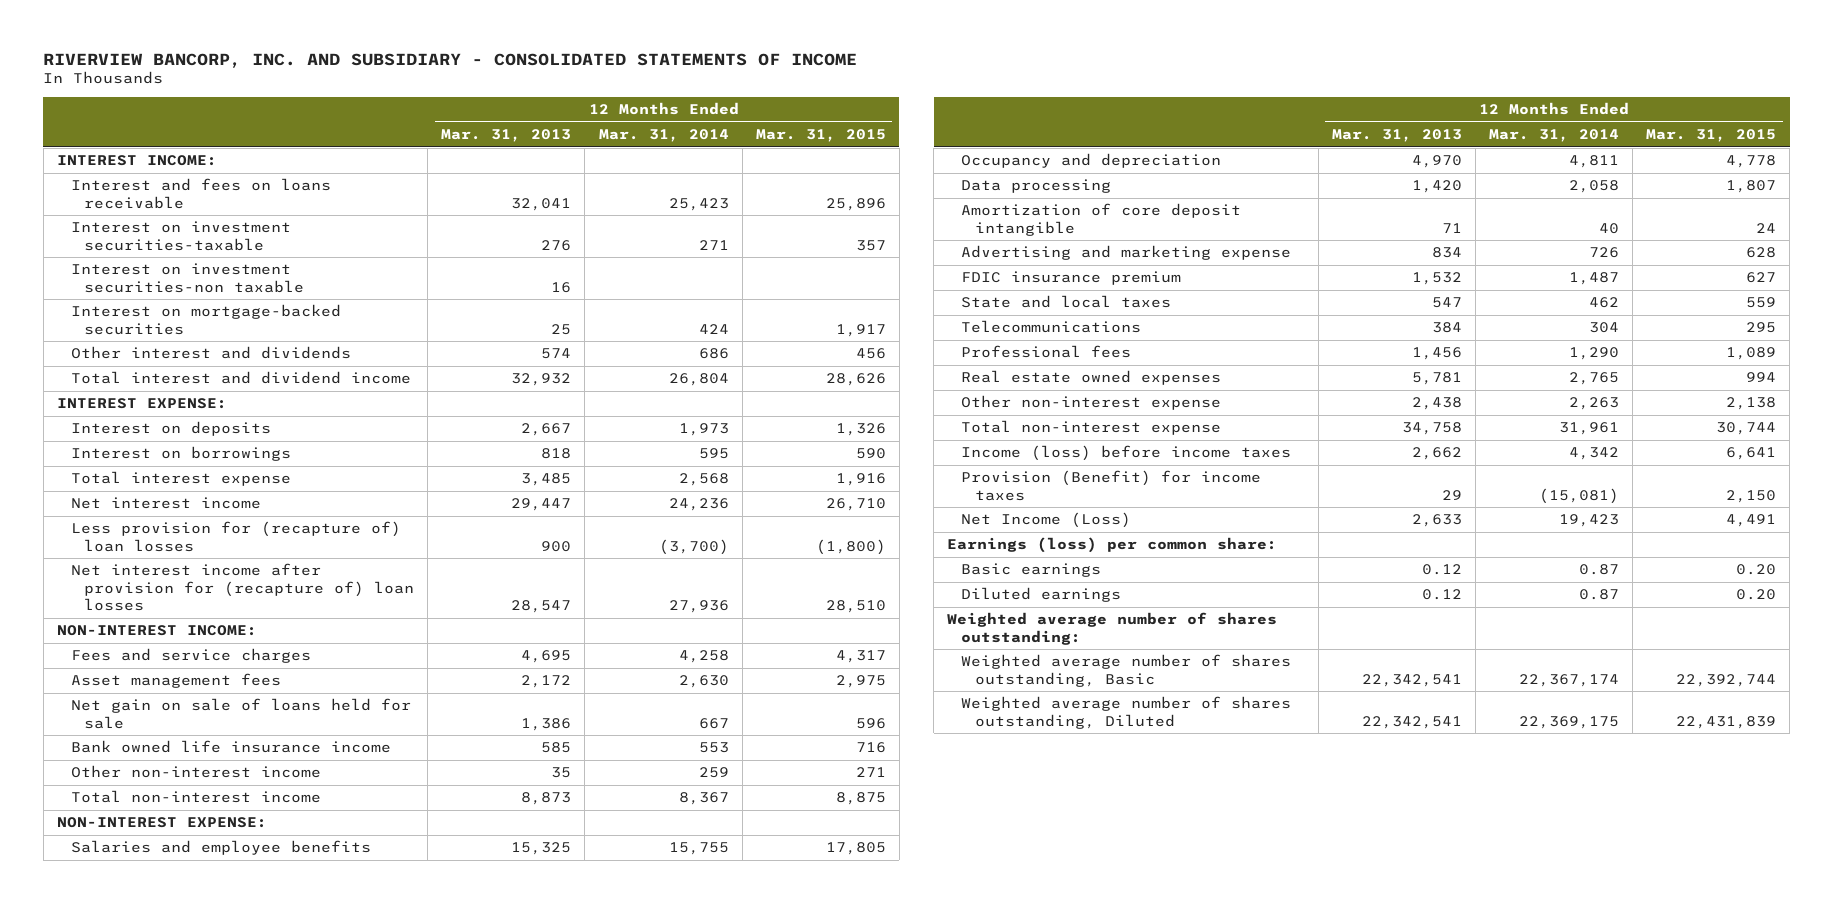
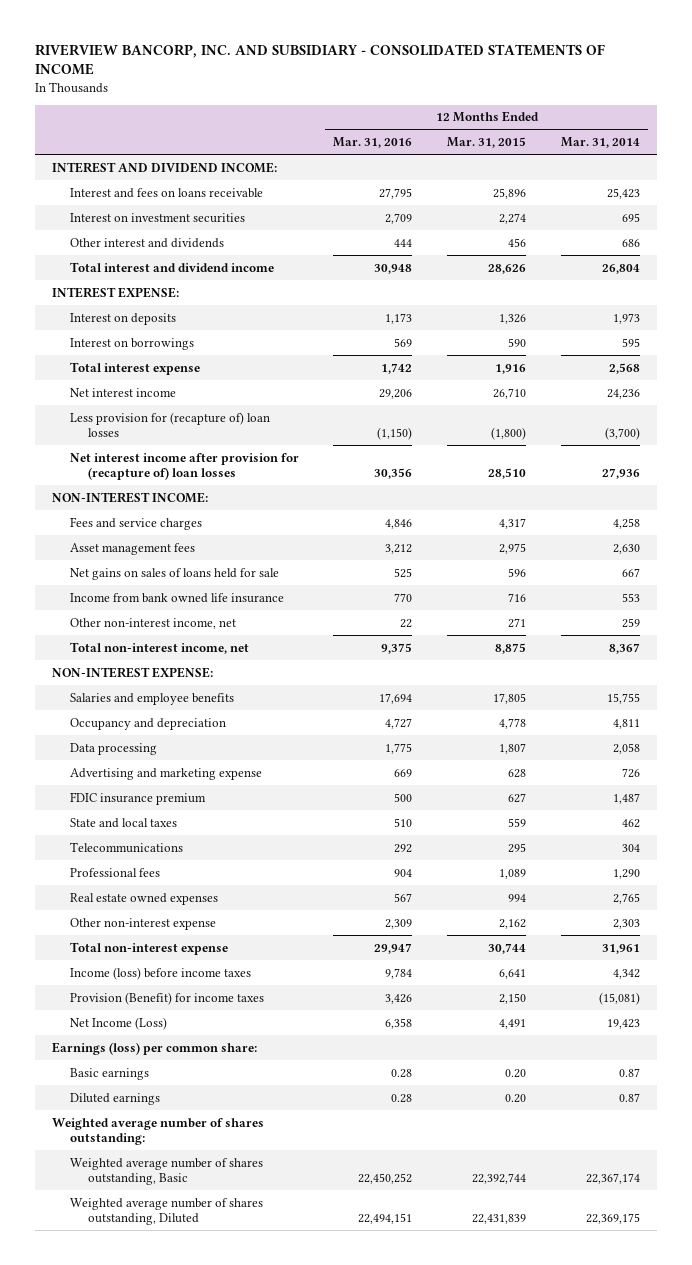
[441,129,572,143] Mar. 31, 2013 -> none
none -> [333,137,413,149] Mar. 31, 2016
[56,155,217,167] INTEREST INCOME: -> [52,161,278,173] INTEREST AND DIVIDEND INCOME:
[70,263,305,293] Interest on investment securities-non taxable -> none
[70,304,341,335] Interest on mortgage-backed securities -> none
[70,221,291,251] Interest on investment securities-taxable -> [69,212,245,223] Interest on investment securities
[698,239,729,250] 271 -> [621,212,640,222] 695
[855,239,886,251] 357 -> [499,212,527,224] 2,274
[70,698,411,729] Net gain on sale of loans held for sale -> [69,567,279,580] Net gains on sales of loans held for sale
[70,740,391,754] Bank owned life insurance income -> [69,592,284,603] Income from bank owned life insurance
[70,765,321,779] Other non-interest income -> [69,617,236,629] Other non-interest income, net
[70,790,321,804] Total non-interest income -> [69,641,249,654] Total non-interest income, net
[961,203,1242,236] Amortization of core deposit intangible -> none
[1569,397,1620,411] 2,263 -> [612,918,640,929] 2,303
[1726,397,1777,411] 2,138 -> [499,918,527,929] 2,162

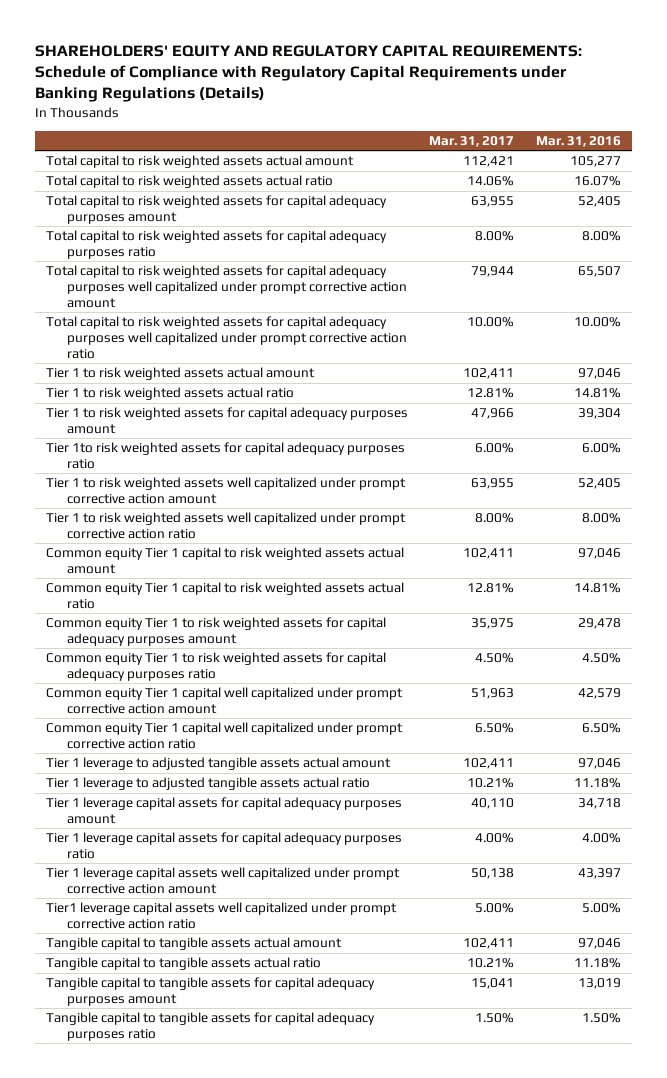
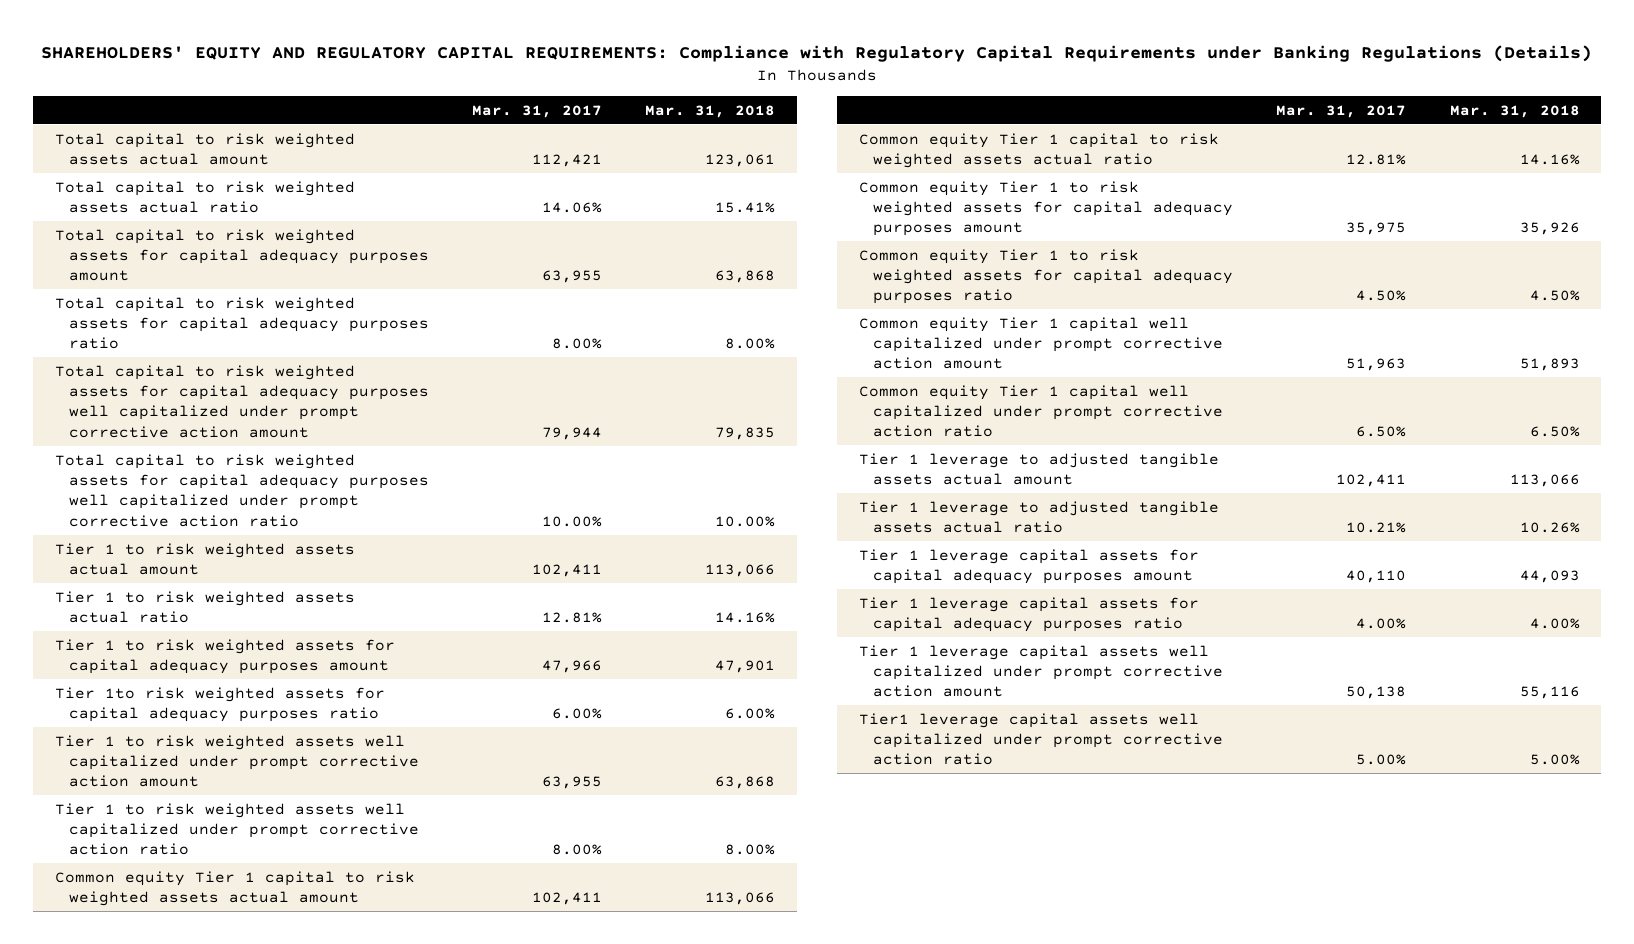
[34,44,582,103] SHAREHOLDERS' EQUITY AND REGULATORY CAPITAL REQUIREMENTS: Schedule of Compliance with Regulatory Capital Requirements under Banking Regulations (Details) -> [41,44,1593,62] SHAREHOLDERS' EQUITY AND REGULATORY CAPITAL REQUIREMENTS: Compliance with Regulatory Capital Requirements under Banking Regulations (Details)
[536,135,622,147] Mar. 31, 2016 -> none
none -> [645,104,776,118] Mar. 31, 2018
[45,937,342,951] Tangible capital to tangible assets actual amount -> none
[45,957,321,971] Tangible capital to tangible assets actual ratio -> none
[45,977,375,1007] Tangible capital to tangible assets for capital adequacy purposes amount -> none
[45,1012,375,1042] Tangible capital to tangible assets for capital adequacy purposes ratio -> none

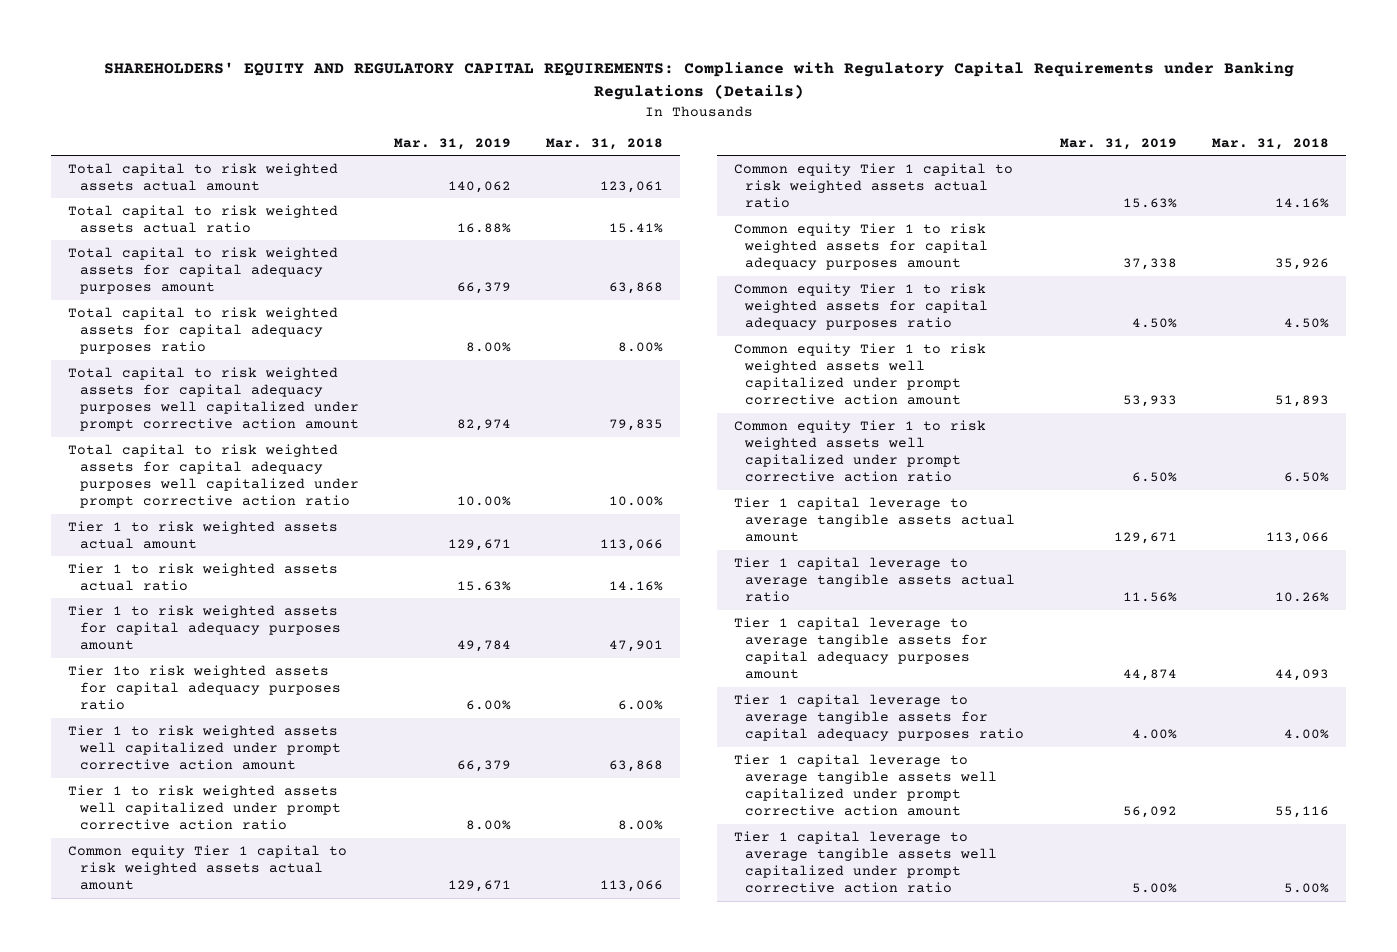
[471,104,602,118] Mar. 31, 2017 -> none
none -> [393,137,511,150] Mar. 31, 2019
[858,316,1223,370] Common equity Tier 1 capital well capitalized under prompt corrective action amount -> [734,342,987,406] Common equity Tier 1 to risk weighted assets well capitalized under prompt corrective action amount
[858,384,1223,438] Common equity Tier 1 capital well capitalized under prompt corrective action ratio -> [734,419,987,483] Common equity Tier 1 to risk weighted assets well capitalized under prompt corrective action ratio
[858,452,1219,485] Tier 1 leverage to adjusted tangible assets actual amount -> [734,496,1016,543] Tier 1 capital leverage to average tangible assets actual amount
[858,500,1219,533] Tier 1 leverage to adjusted tangible assets actual ratio -> [734,556,1016,603] Tier 1 capital leverage to average tangible assets actual ratio
[858,548,1199,584] Tier 1 leverage capital assets for capital adequacy purposes amount -> [734,616,989,680] Tier 1 capital leverage to average tangible assets for capital adequacy purposes amount
[858,596,1199,632] Tier 1 leverage capital assets for capital adequacy purposes ratio -> [734,693,1025,742] Tier 1 capital leverage to average tangible assets for capital adequacy purposes ratio
[858,644,1223,698] Tier 1 leverage capital assets well capitalized under prompt corrective action amount -> [734,753,998,817] Tier 1 capital leverage to average tangible assets well capitalized under prompt corrective action amount
[858,712,1223,766] Tier1 leverage capital assets well capitalized under prompt corrective action ratio -> [734,830,998,894] Tier 1 capital leverage to average tangible assets well capitalized under prompt corrective action ratio

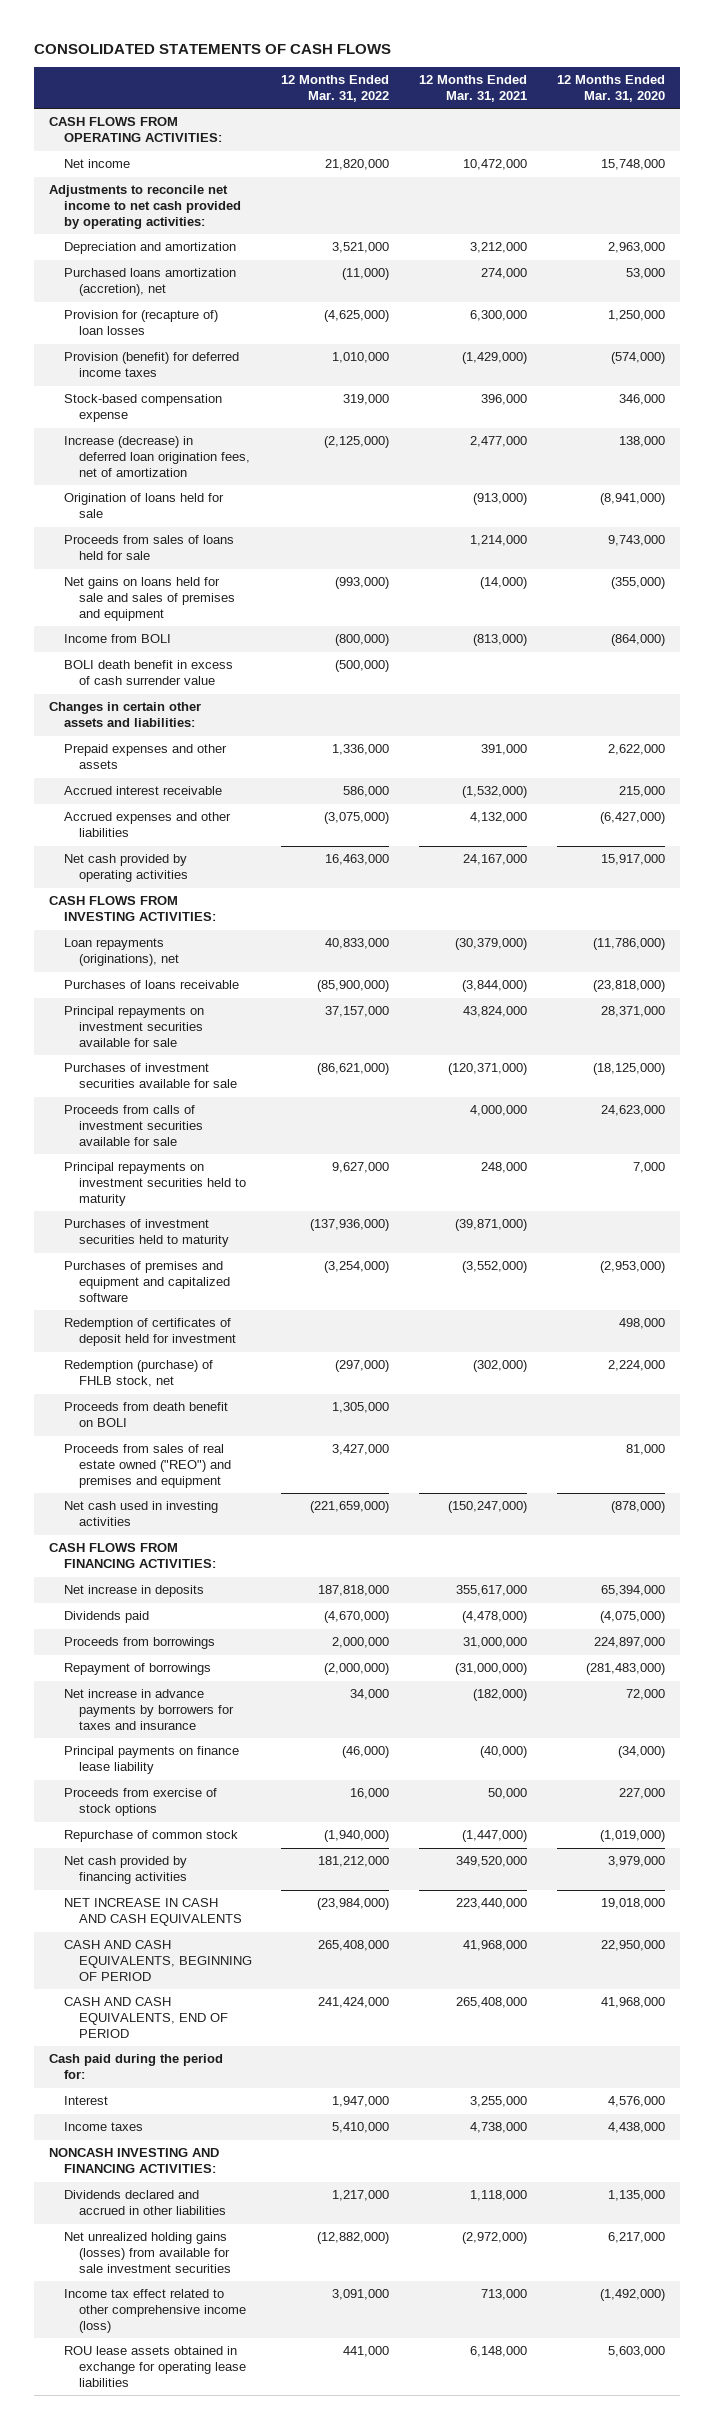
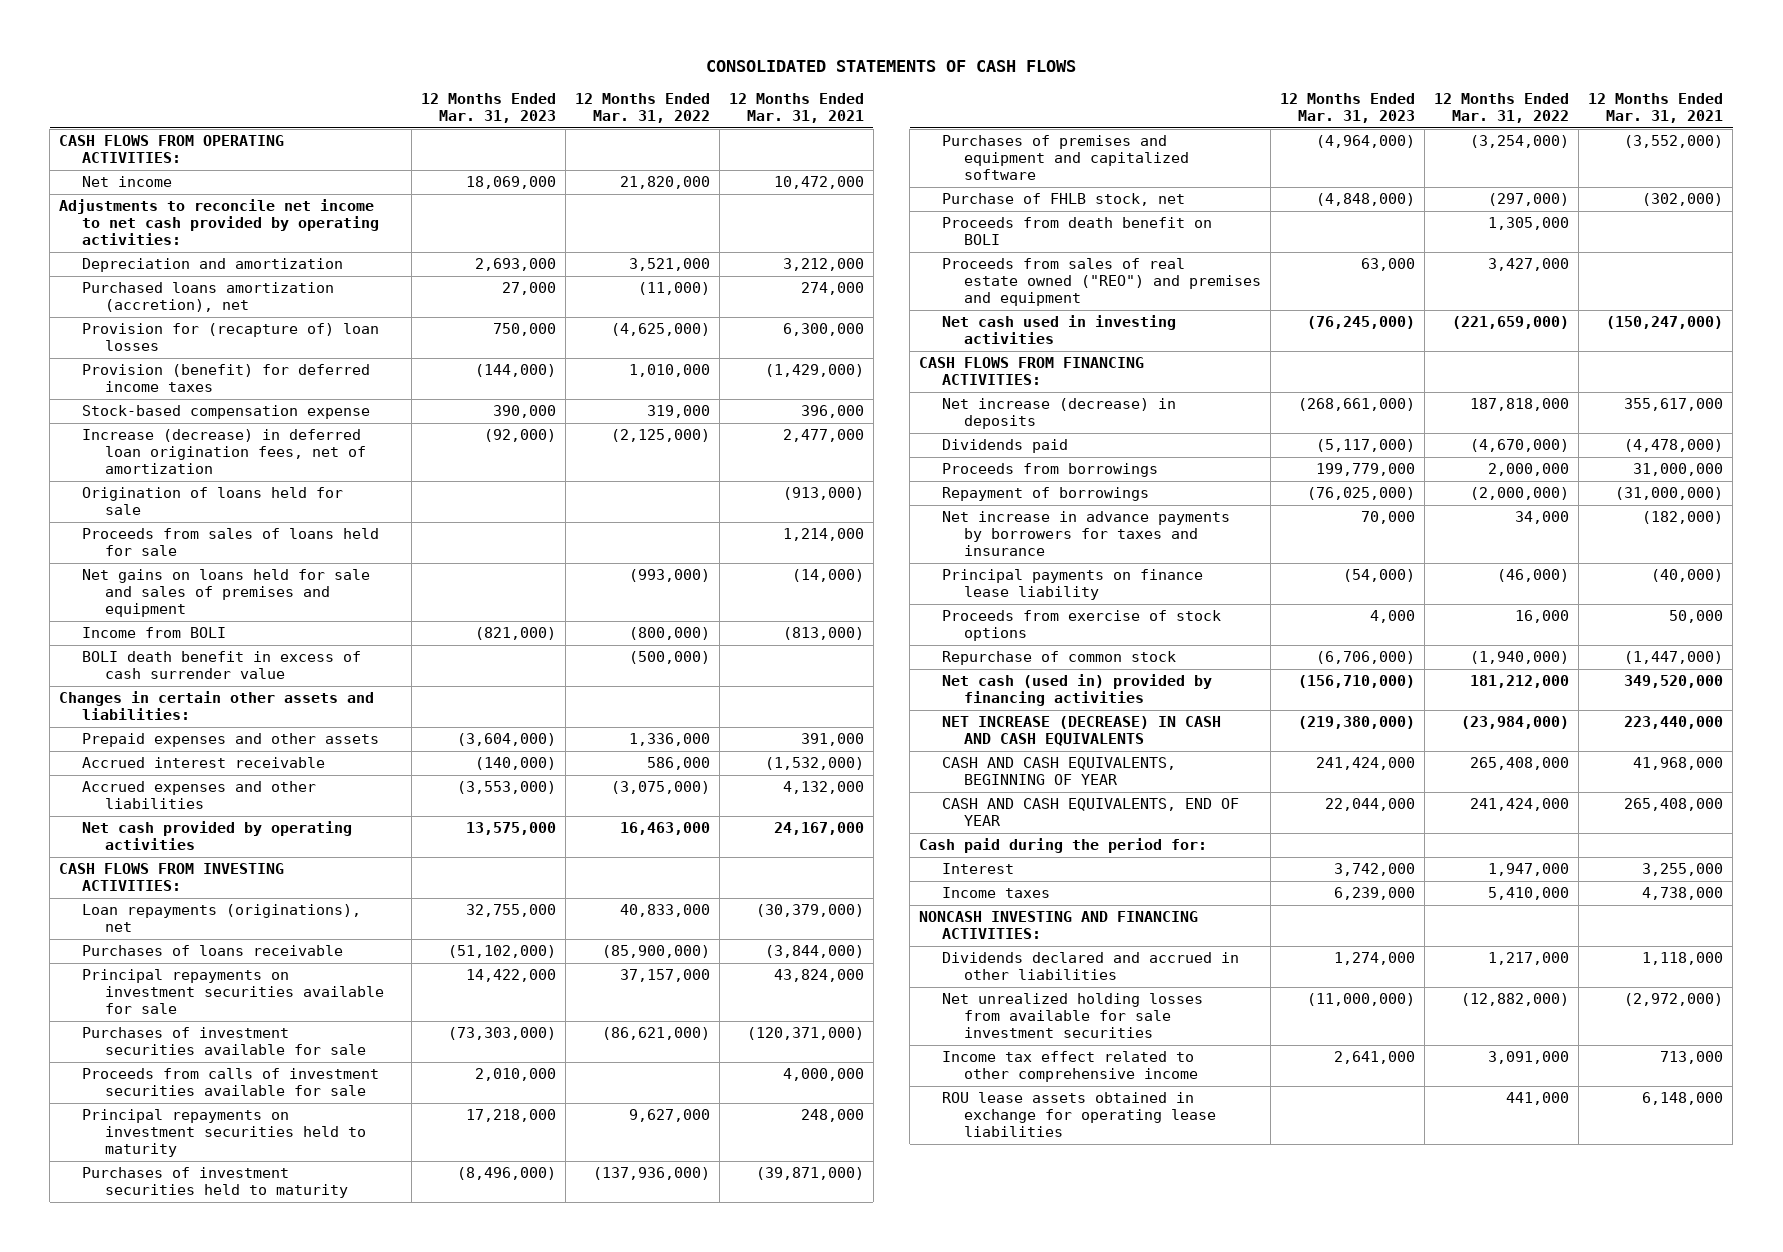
[557,75,666,102] 12 Months Ended Mar. 31, 2020 -> none
none -> [420,93,556,124] 12 Months Ended Mar. 31, 2023
[63,1318,236,1347] Redemption of certificates of deposit held for investment -> none
[63,1360,213,1388] Redemption (purchase) of FHLB stock, net -> [941,193,1185,207] Purchase of FHLB stock, net
[63,1585,204,1598] Net increase in deposits -> [941,398,1176,430] Net increase (decrease) in deposits
[63,1856,187,1885] Net cash provided by financing activities -> [941,674,1212,707] Net cash (used in) provided by financing activities
[63,1898,242,1927] NET INCREASE IN CASH AND CASH EQUIVALENTS -> [941,716,1221,747] NET INCREASE (DECREASE) IN CASH AND CASH EQUIVALENTS
[63,1940,252,1981] CASH AND CASH EQUIVALENTS, BEGINNING OF PERIOD -> [941,757,1176,786] CASH AND CASH EQUIVALENTS, BEGINNING OF YEAR
[63,1997,228,2038] CASH AND CASH EQUIVALENTS, END OF PERIOD -> [941,798,1239,827] CASH AND CASH EQUIVALENTS, END OF YEAR
[63,2232,231,2273] Net unrealized holding gains (losses) from available for sale investment securities -> [941,993,1203,1038] Net unrealized holding losses from available for sale investment securities
[63,2289,246,2333] Income tax effect related to other comprehensive income (loss) -> [941,1051,1199,1083] Income tax effect related to other comprehensive income

